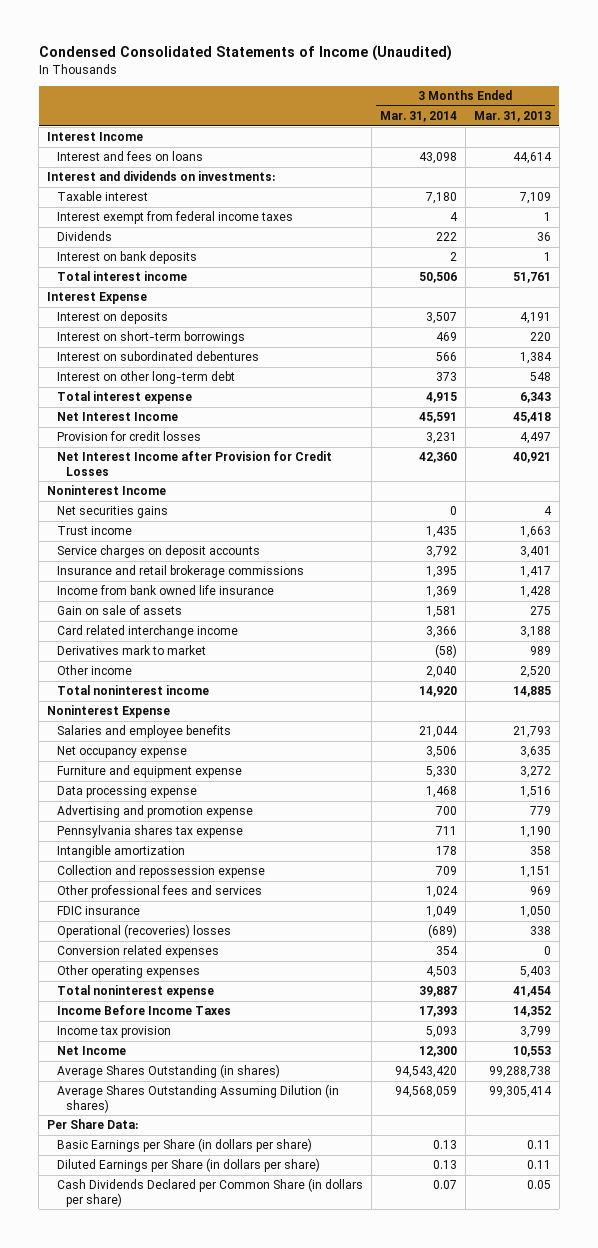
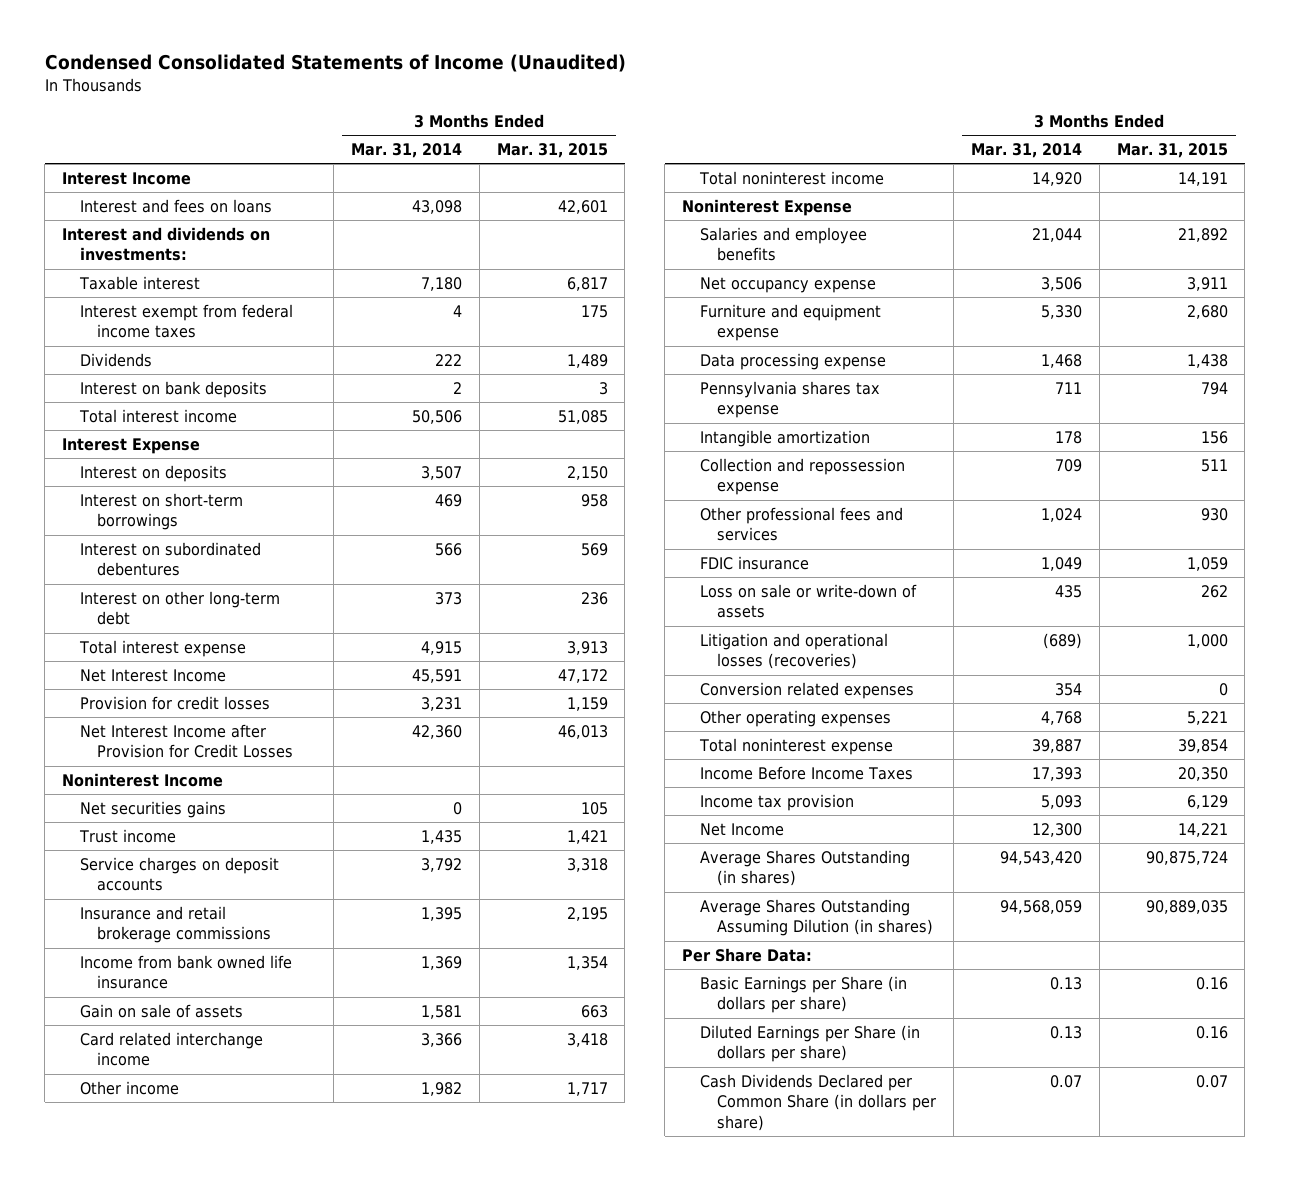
[473,111,551,123] Mar. 31, 2013 -> none
none -> [496,143,608,159] Mar. 31, 2015
[56,645,206,656] Derivatives mark to market -> none
[425,666,457,679] 2,040 -> [420,1082,462,1097] 1,982
[56,805,253,819] Advertising and promotion expense -> none
none -> [699,584,917,619] Loss on sale or write-down of assets
[56,924,231,939] Operational (recoveries) losses -> [699,633,888,670] Litigation and operational losses (recoveries)
[425,966,457,979] 4,503 -> [1041,711,1083,726] 4,768

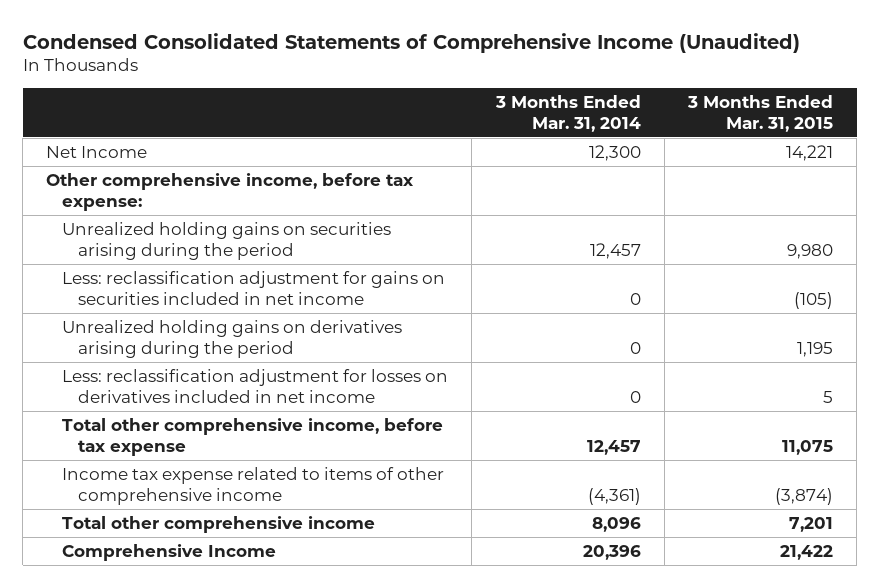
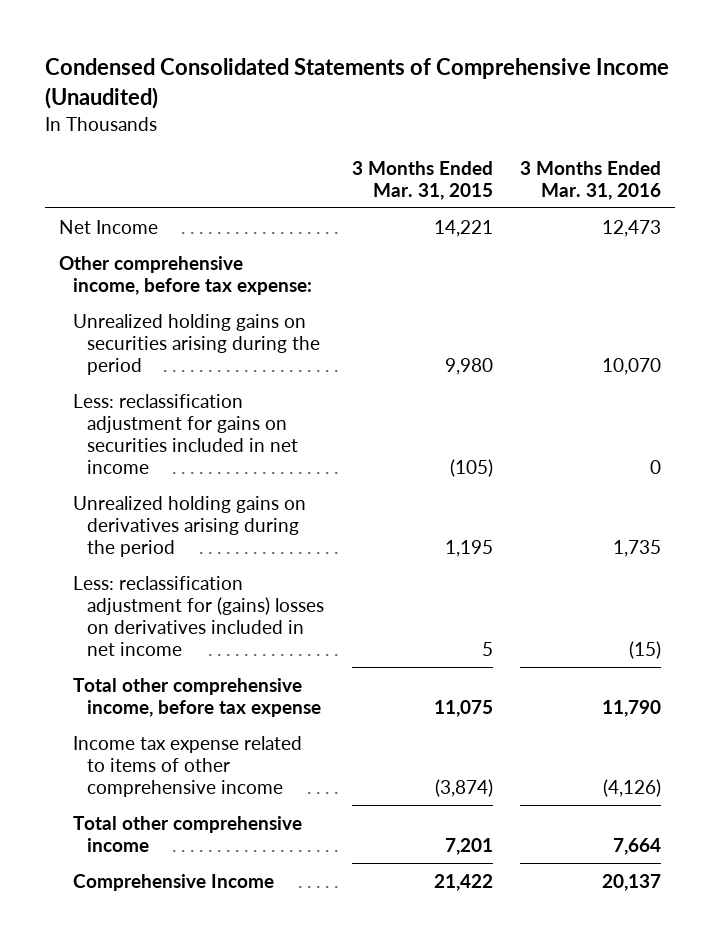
[494,94,641,132] 3 Months Ended Mar. 31, 2014 -> none
none -> [520,160,662,200] 3 Months Ended Mar. 31, 2016
[62,368,449,403] Less: reclassification adjustment for losses on derivatives included in net income -> [73,575,324,656] Less: reclassification adjustment for (gains) losses on derivatives included in net income

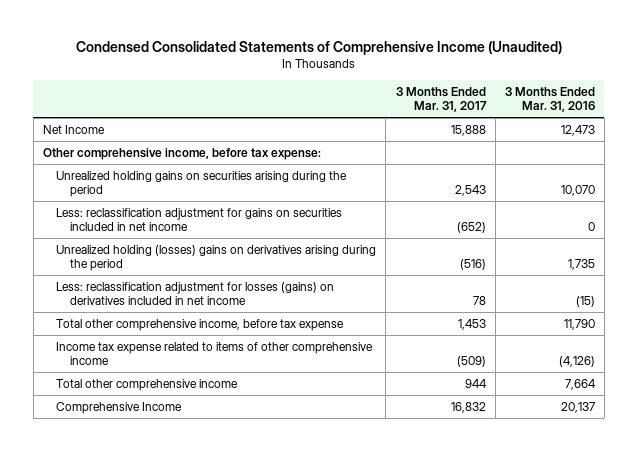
[351,160,493,200] 3 Months Ended Mar. 31, 2015 -> none
none -> [395,87,487,113] 3 Months Ended Mar. 31, 2017
[73,495,307,557] Unrealized holding gains on derivatives arising during the period -> [56,244,377,272] Unrealized holding (losses) gains on derivatives arising during the period
[73,575,324,656] Less: reclassification adjustment for (gains) losses on derivatives included in net income -> [56,281,335,306] Less: reclassification adjustment for losses (gains) on derivatives included in net income

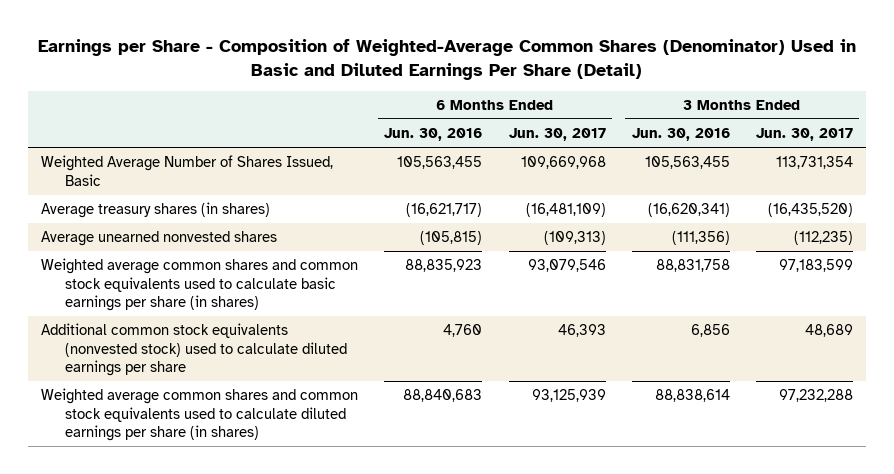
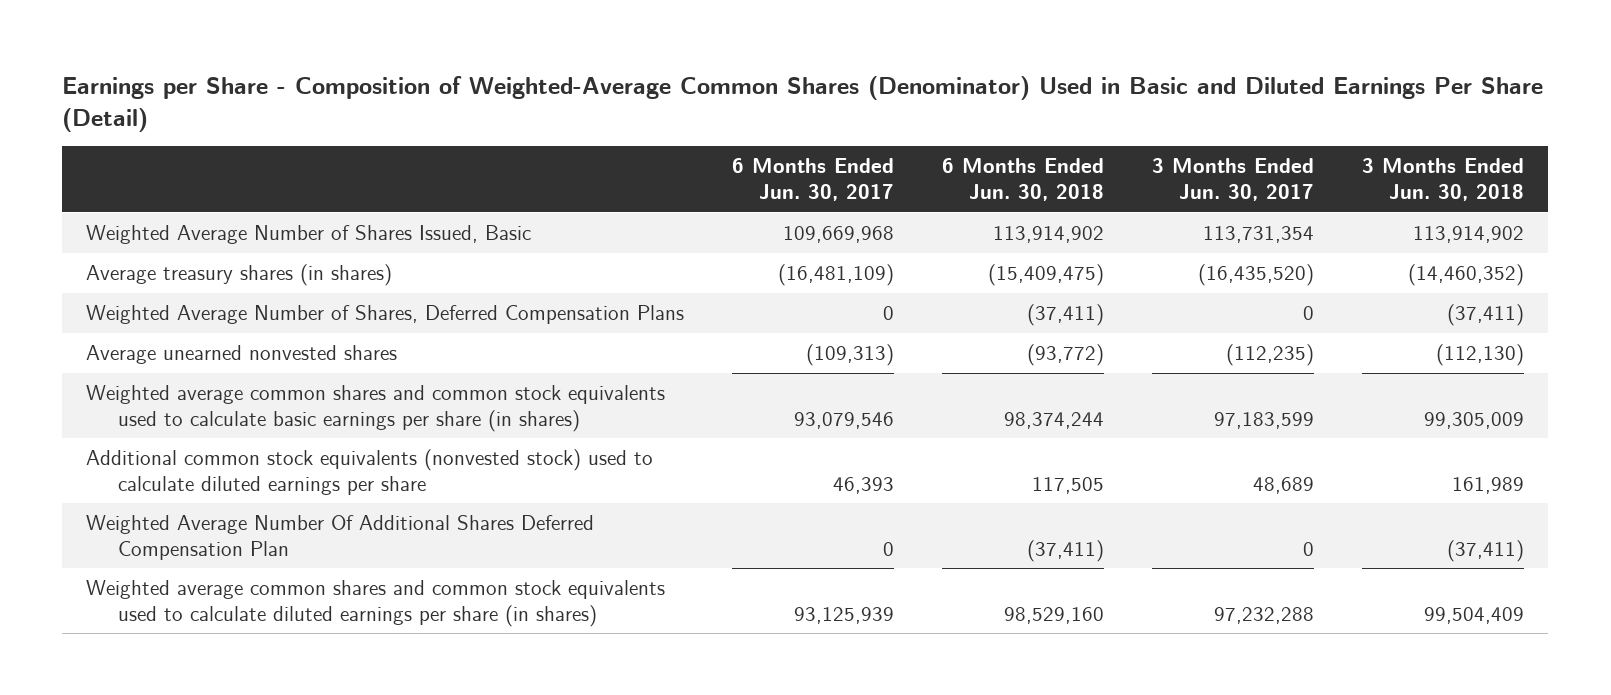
[384,128,483,142] Jun. 30, 2016 -> none
[631,128,730,142] Jun. 30, 2016 -> none
none -> [942,158,1105,201] 6 Months Ended Jun. 30, 2018
none -> [1362,158,1525,201] 3 Months Ended Jun. 30, 2018
none -> [86,305,685,325] Weighted Average Number of Shares, Deferred Compensation Plans
none -> [86,515,595,560] Weighted Average Number Of Additional Shares Deferred Compensation Plan

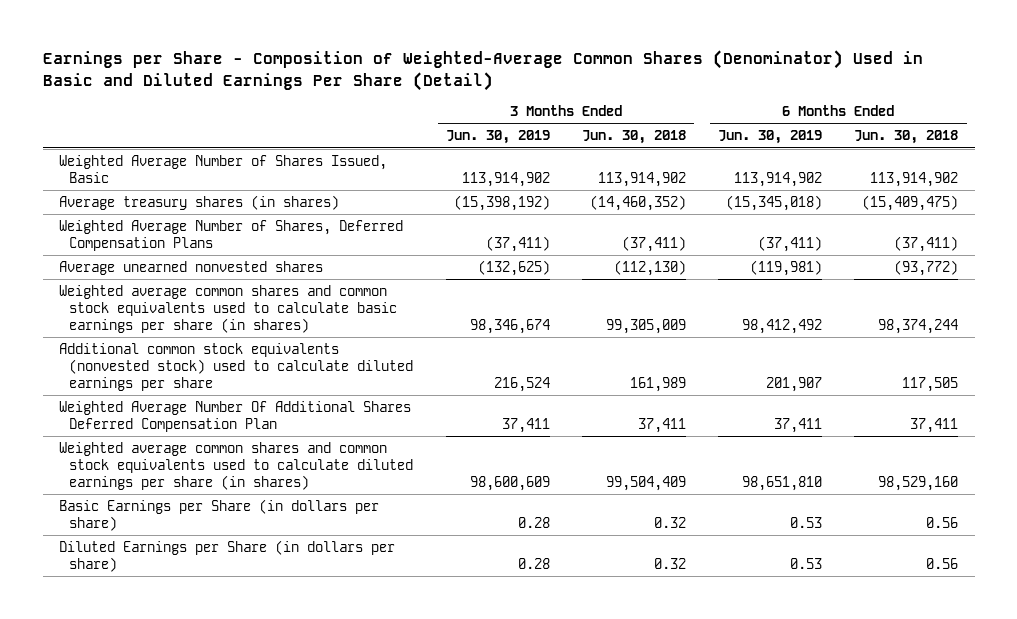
[732,158,895,201] 6 Months Ended Jun. 30, 2017 -> none
[1152,158,1315,201] 3 Months Ended Jun. 30, 2017 -> none
none -> [445,130,550,145] Jun. 30, 2019
none -> [718,130,823,145] Jun. 30, 2019
[1027,539,1105,562] (37,411) -> [910,417,959,433] 37,411
[1447,539,1525,562] (37,411) -> [637,417,686,433] 37,411
none -> [59,498,380,531] Basic Earnings per Share (in dollars per share)
none -> [59,539,396,572] Diluted Earnings per Share (in dollars per share)

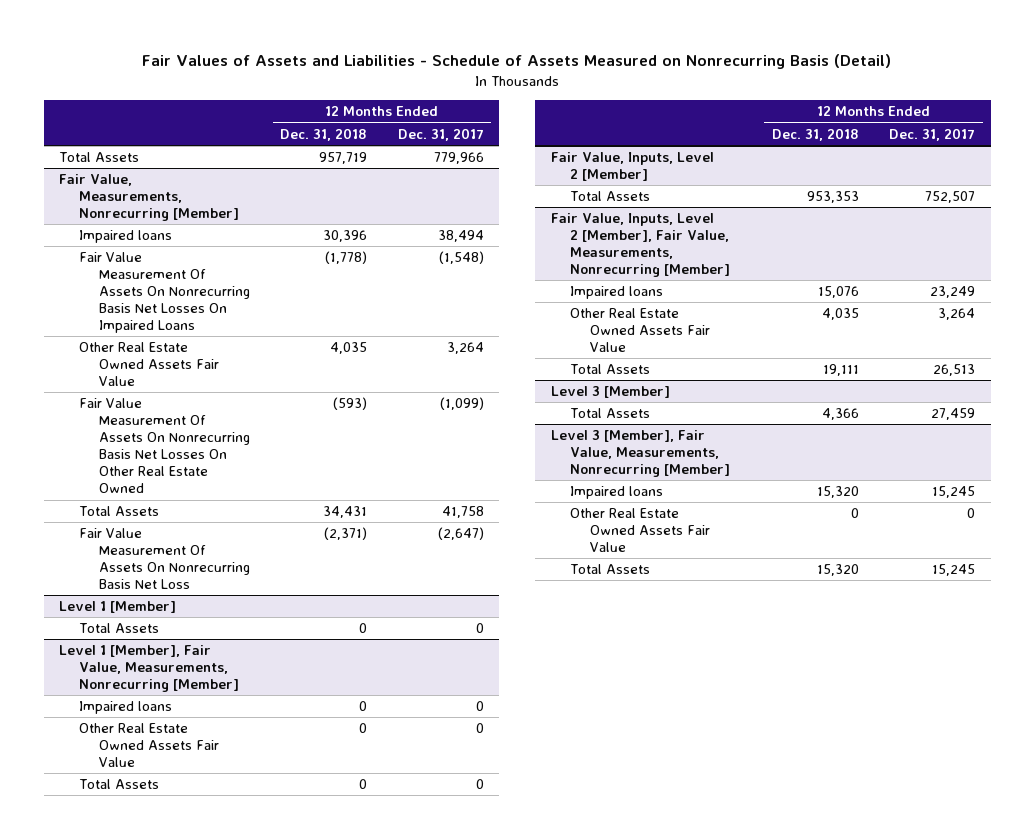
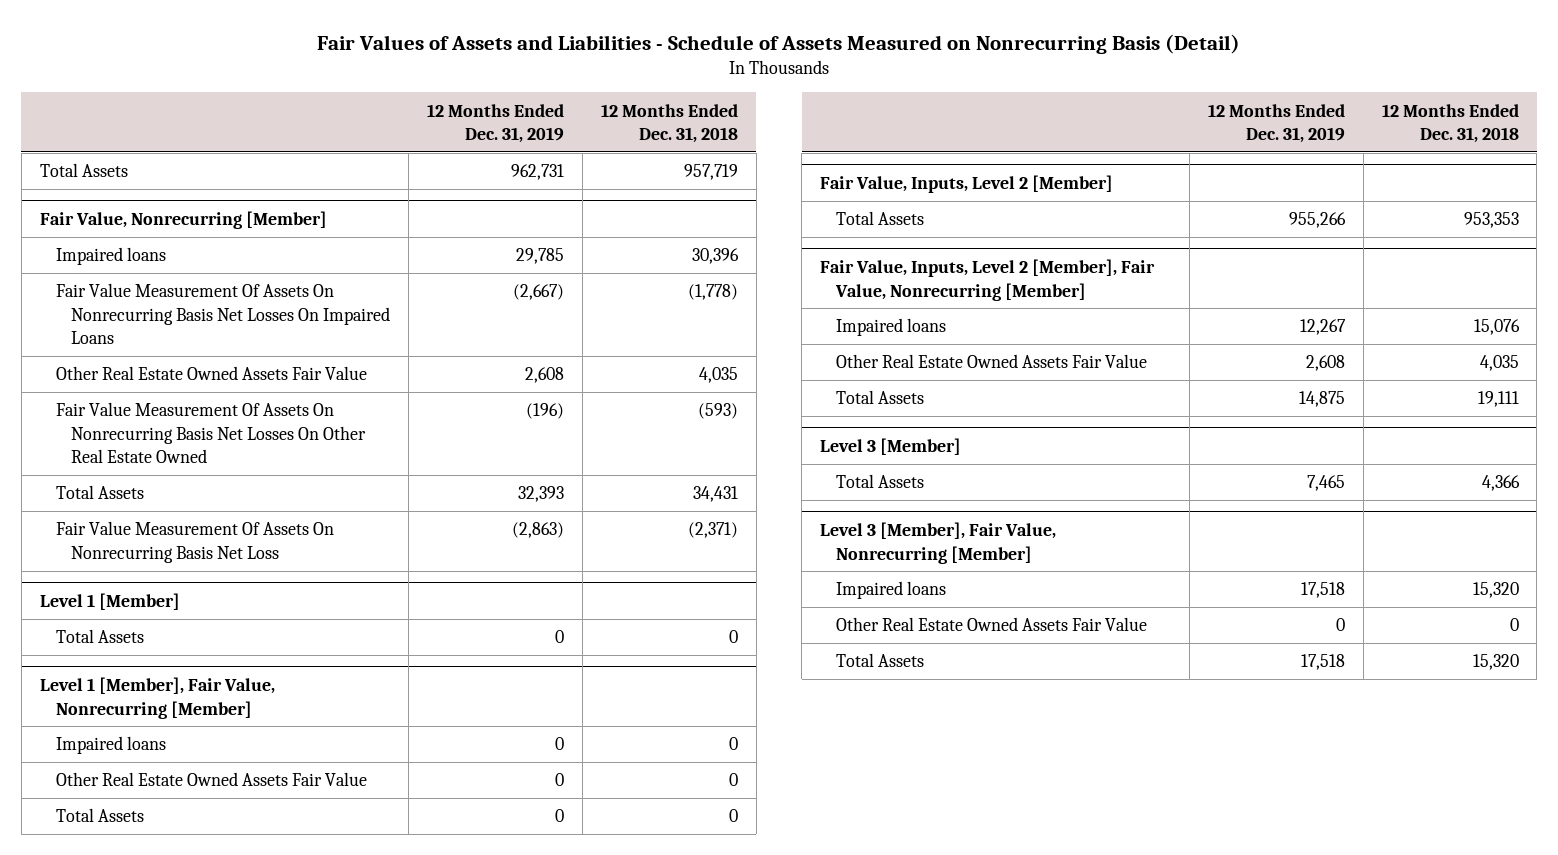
[397,127,484,141] Dec. 31, 2017 -> none
none -> [427,103,565,144] 12 Months Ended Dec. 31, 2019
[58,174,239,222] Fair Value, Measurements, Nonrecurring [Member] -> [39,210,327,229] Fair Value, Nonrecurring [Member]
[58,645,239,693] Level 1 [Member], Fair Value, Measurements, Nonrecurring [Member] -> [39,676,275,719] Level 1 [Member], Fair Value, Nonrecurring [Member]
[550,213,731,278] Fair Value, Inputs, Level 2 [Member], Fair Value, Measurements, Nonrecurring [Member] -> [820,258,1156,301] Fair Value, Inputs, Level 2 [Member], Fair Value, Nonrecurring [Member]
[550,430,731,478] Level 3 [Member], Fair Value, Measurements, Nonrecurring [Member] -> [820,521,1057,564] Level 3 [Member], Fair Value, Nonrecurring [Member]

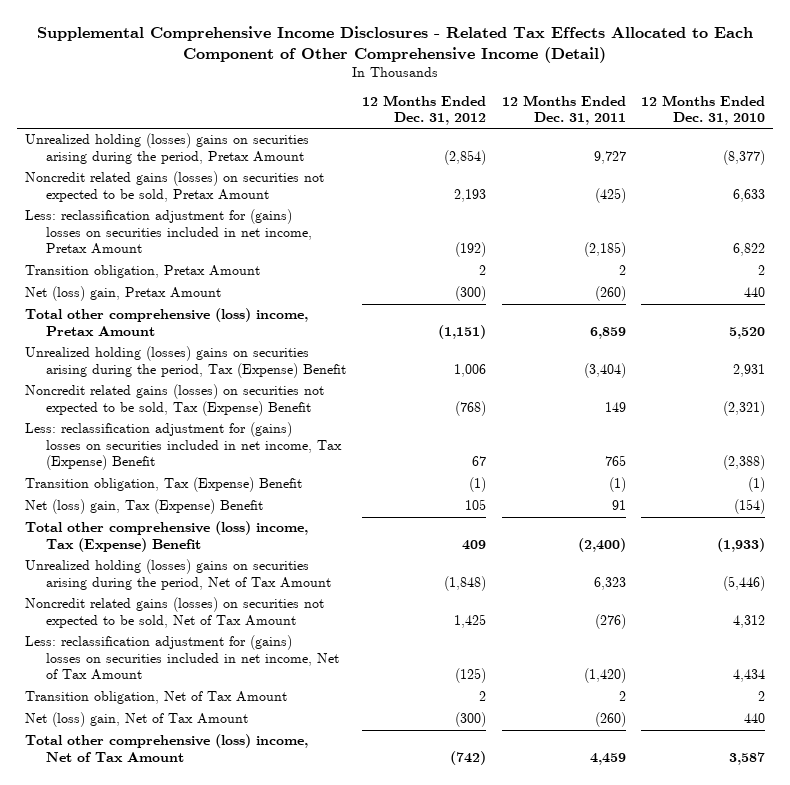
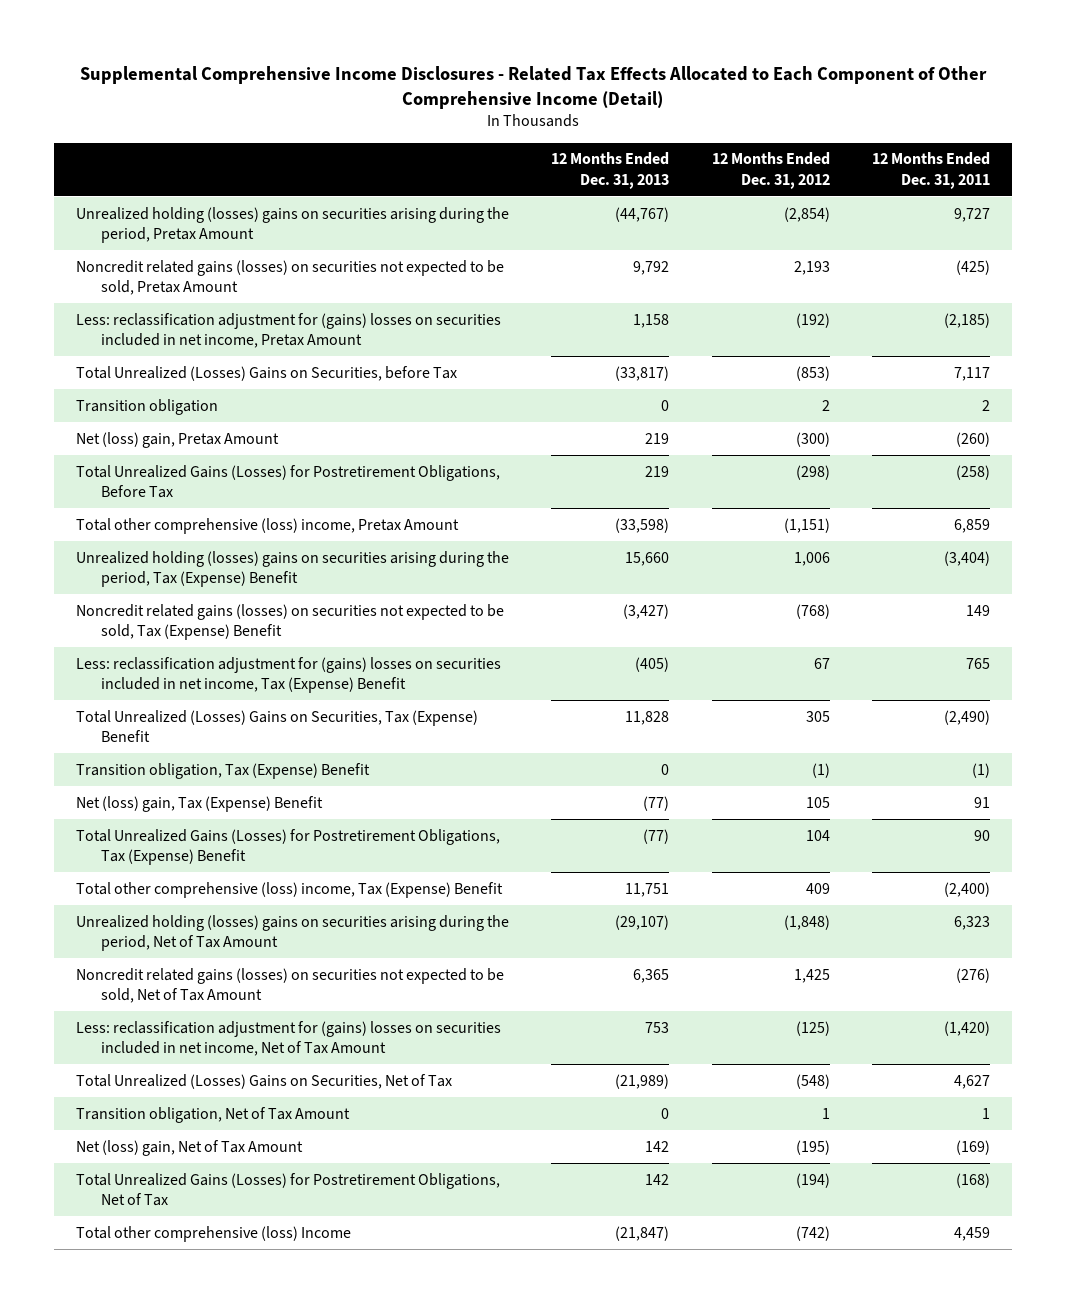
[641,94,766,126] 12 Months Ended Dec. 31, 2010 -> none
none -> [551,152,670,189] 12 Months Ended Dec. 31, 2013
none -> [75,365,457,381] Total Unrealized (Losses) Gains on Securities, before Tax
[24,265,260,279] Transition obligation, Pretax Amount -> [75,398,218,415] Transition obligation
none -> [75,464,500,499] Total Unrealized Gains (Losses) for Postretirement Obligations, Before Tax
none -> [75,709,478,743] Total Unrealized (Losses) Gains on Securities, Tax (Expense) Benefit
none -> [75,828,500,866] Total Unrealized Gains (Losses) for Postretirement Obligations, Tax (Expense) Benefit
none -> [75,1073,452,1089] Total Unrealized (Losses) Gains on Securities, Net of Tax
[479,691,487,702] 2 -> [821,1107,830,1119] 1
[618,691,626,702] 2 -> [982,1107,991,1119] 1
[455,712,487,728] (300) -> [795,1139,830,1155] (195)
[594,712,626,728] (260) -> [956,1139,991,1155] (169)
none -> [75,1172,500,1207] Total Unrealized Gains (Losses) for Postretirement Obligations, Net of Tax
[24,734,308,762] Total other comprehensive (loss) income, Net of Tax Amount -> [75,1225,351,1242] Total other comprehensive (loss) Income

